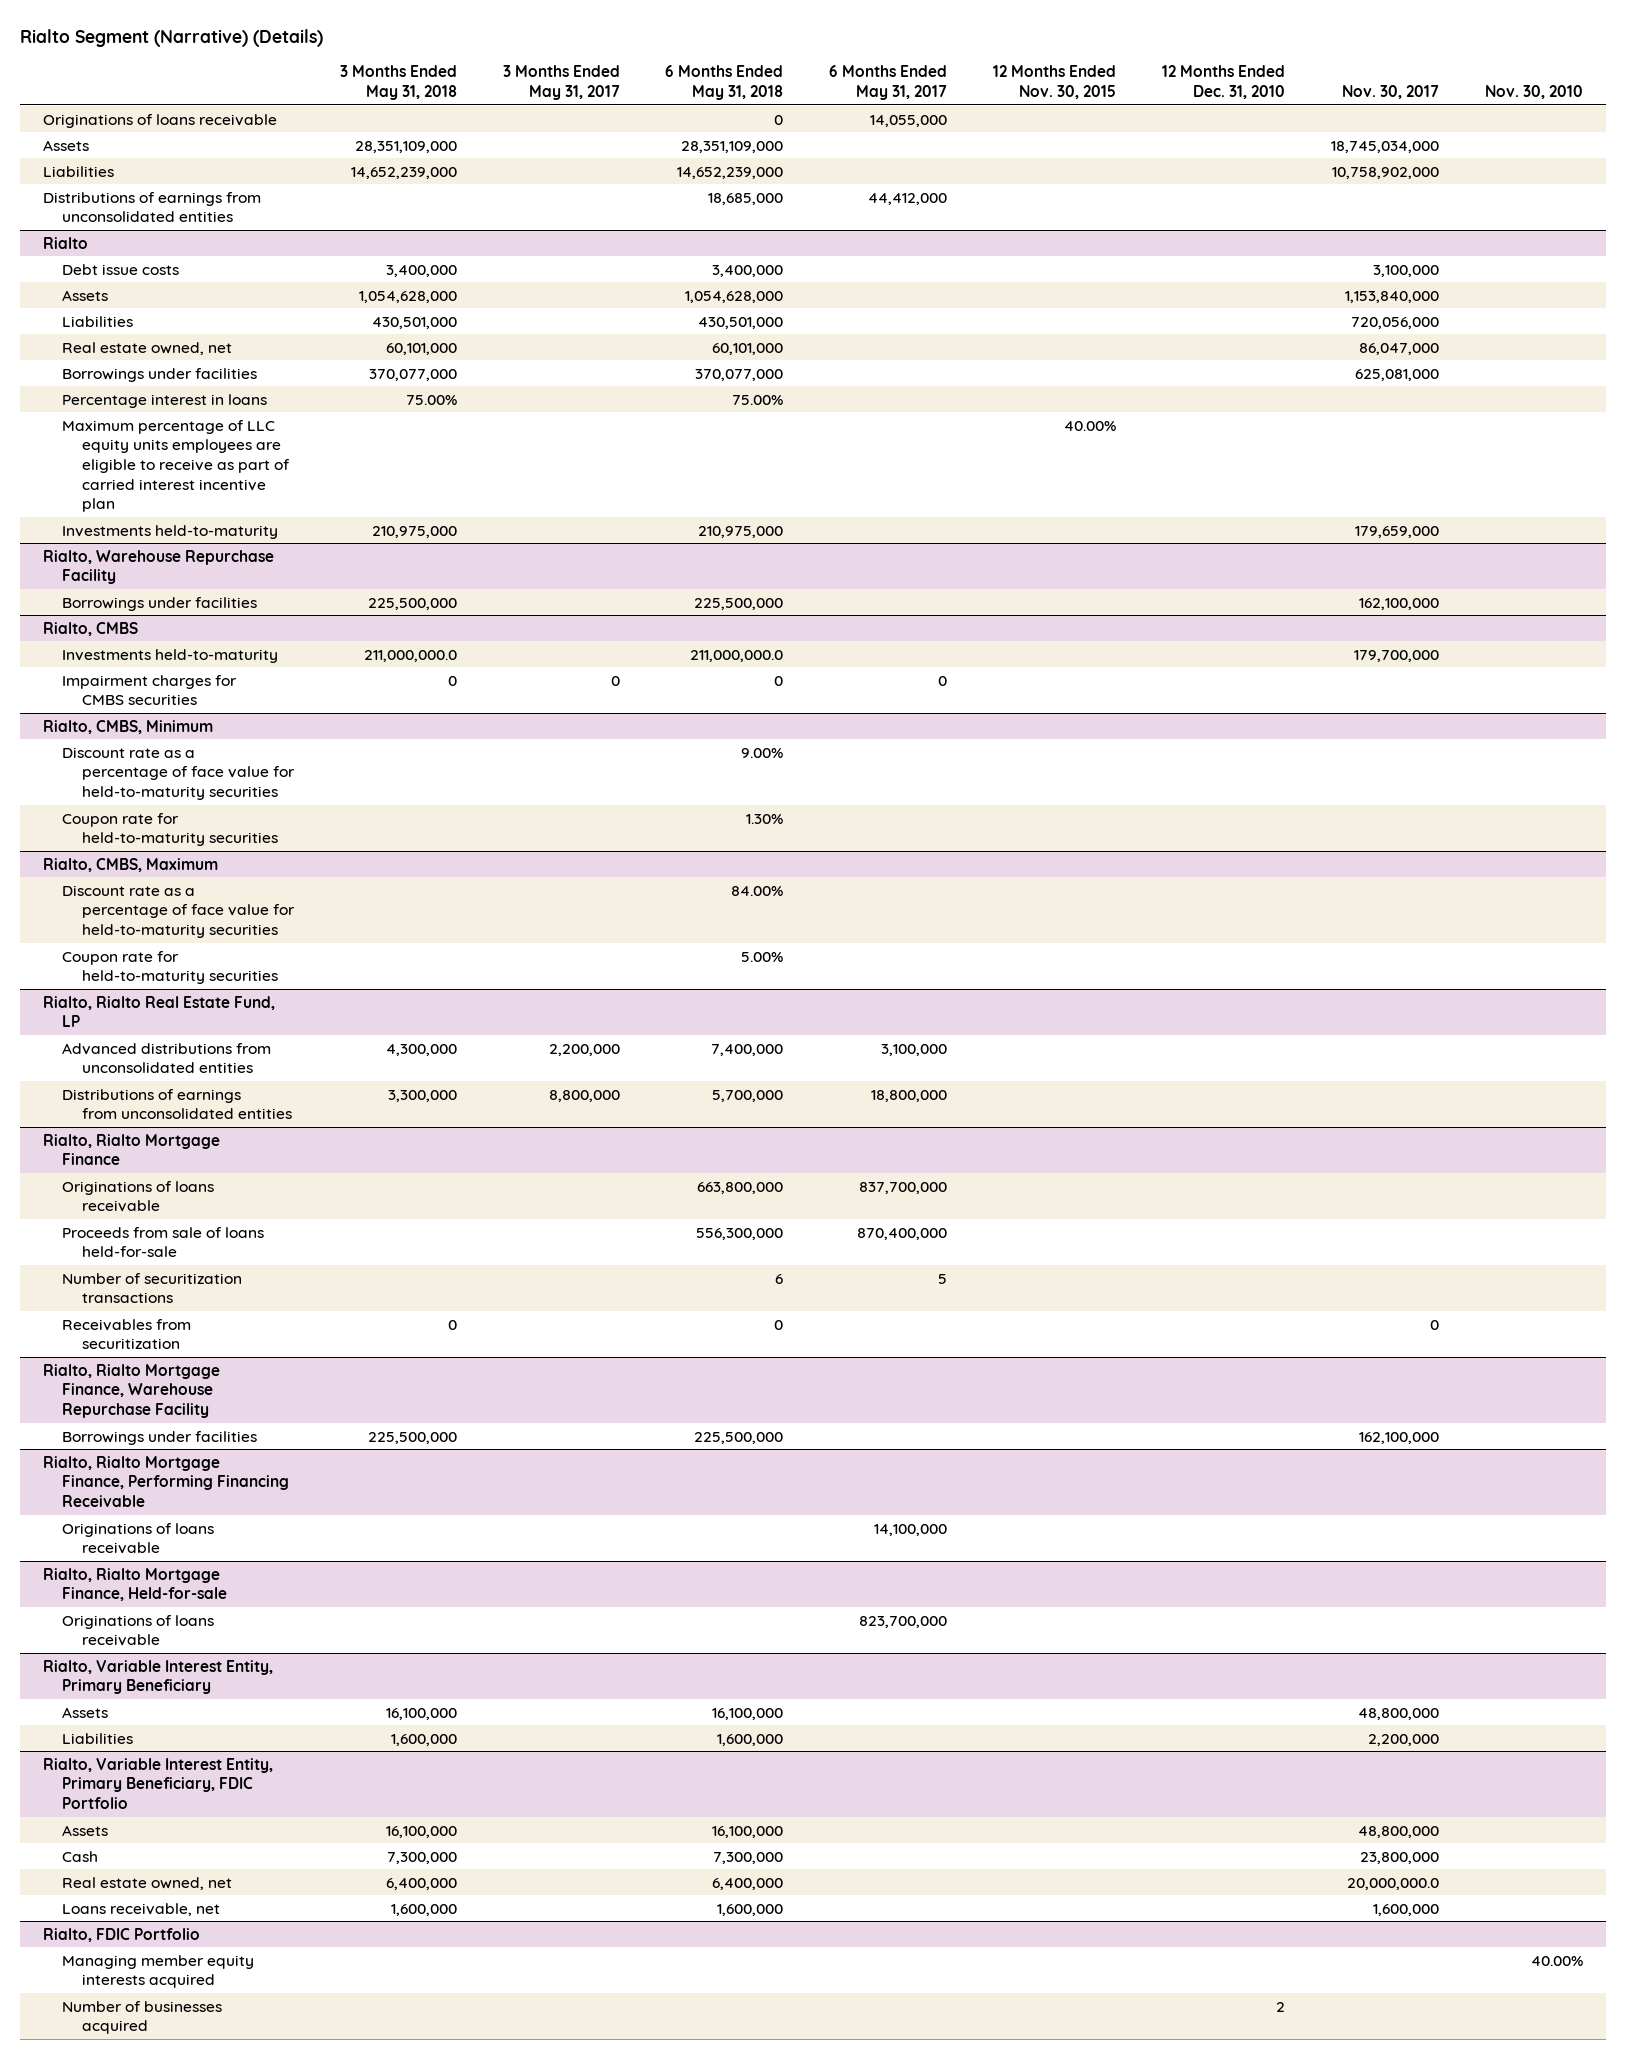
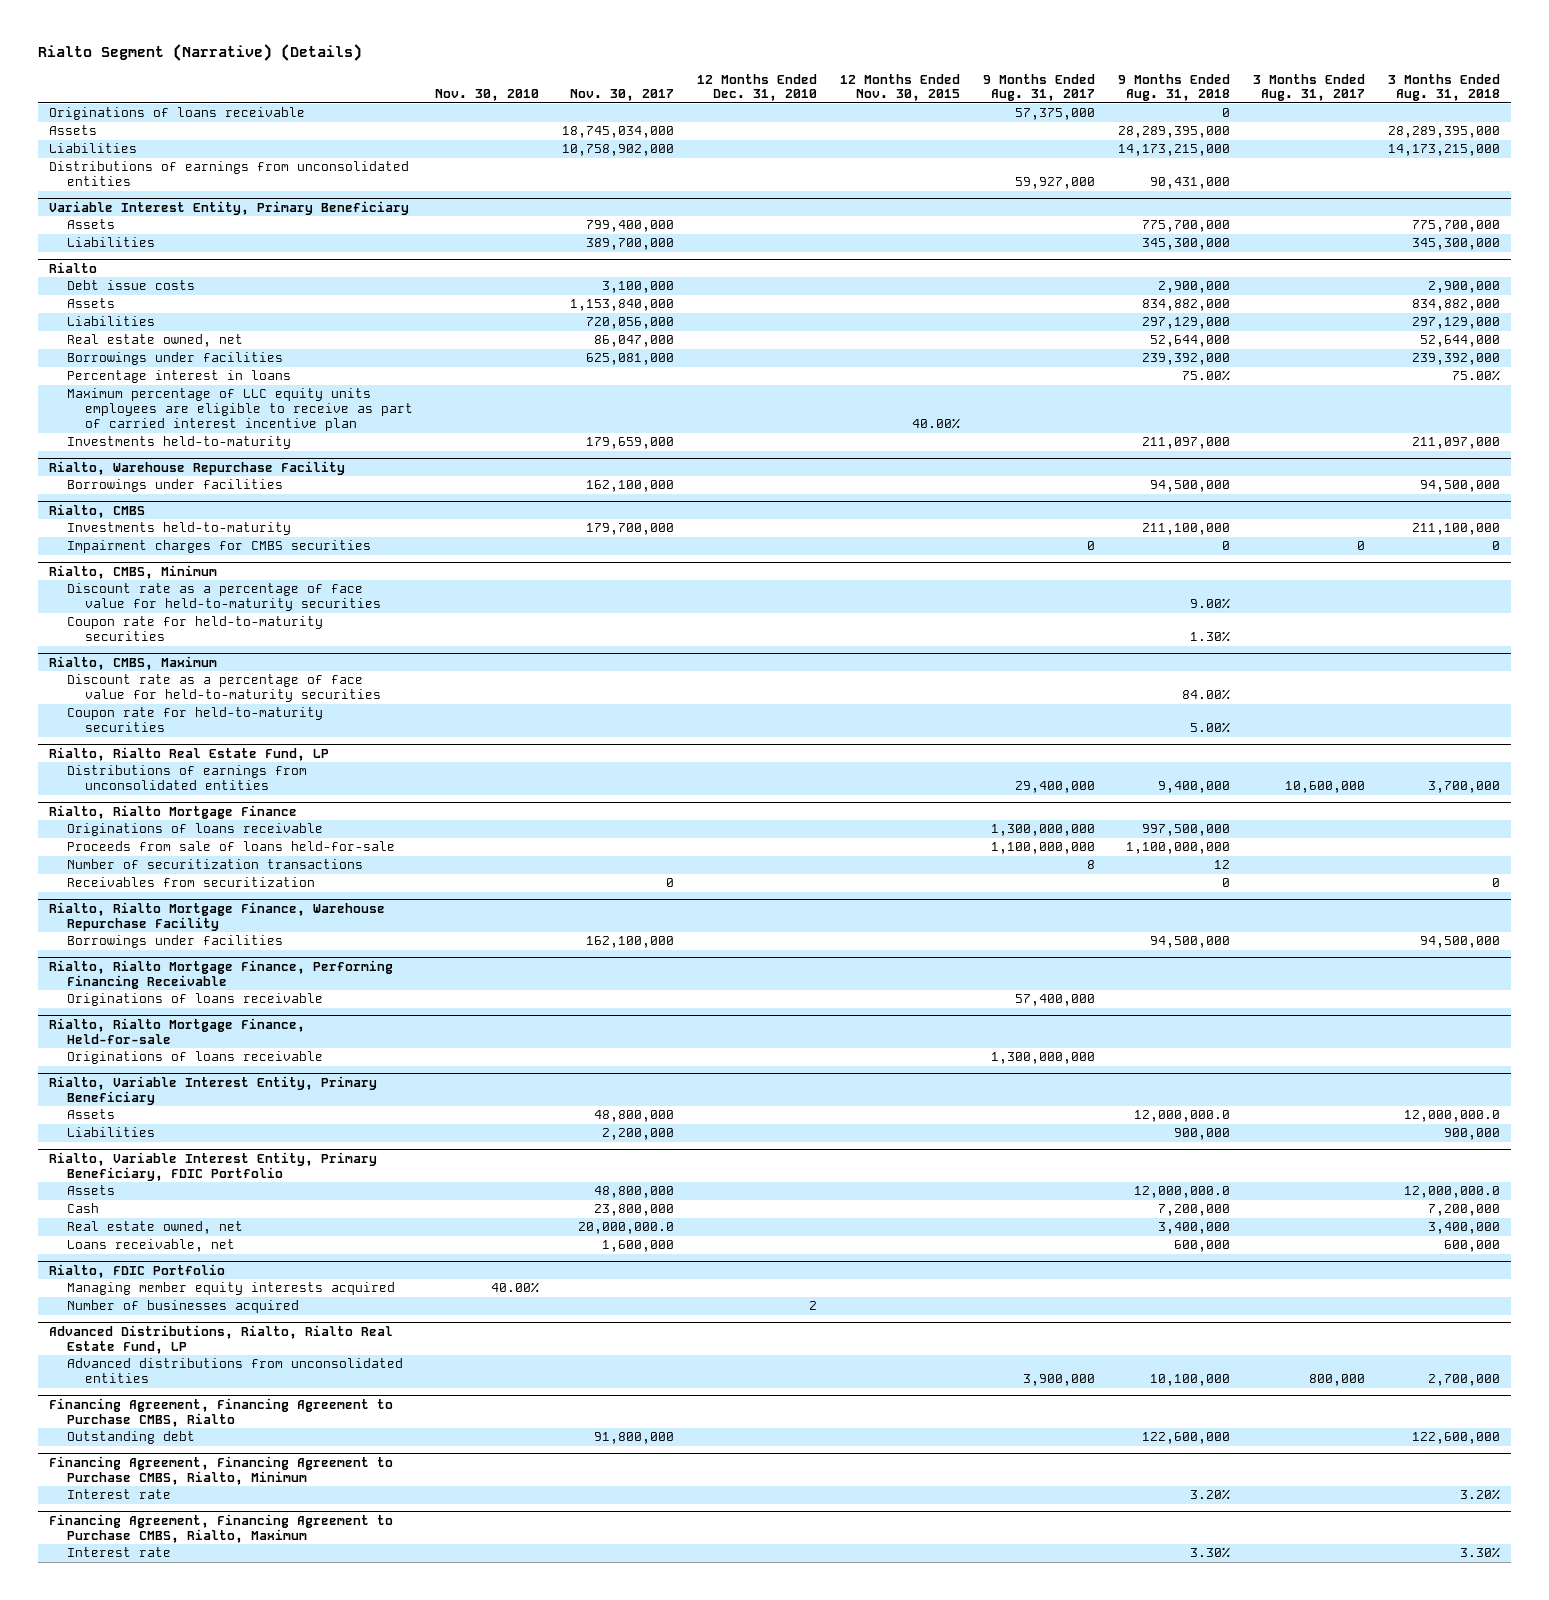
[339,65,457,101] 3 Months Ended May 31, 2018 -> none
[502,65,620,101] 3 Months Ended May 31, 2017 -> none
[665,65,784,101] 6 Months Ended May 31, 2018 -> none
[829,65,948,101] 6 Months Ended May 31, 2017 -> none
none -> [982,73,1095,102] 9 Months Ended Aug. 31, 2017
none -> [1117,73,1230,102] 9 Months Ended Aug. 31, 2018
none -> [1252,73,1365,102] 3 Months Ended Aug. 31, 2017
none -> [1387,73,1500,102] 3 Months Ended Aug. 31, 2018
none -> [49,200,410,215] Variable Interest Entity, Primary Beneficiary
none -> [66,219,115,230] Assets
none -> [66,237,155,248] Liabilities
[62,1042,272,1074] Advanced distributions from unconsolidated entities -> none
none -> [49,1324,394,1354] Advanced Distributions, Rialto, Rialto Real Estate Fund, LP
none -> [66,1358,403,1384] Advanced distributions from unconsolidated entities
none -> [49,1397,394,1427] Financing Agreement, Financing Agreement to Purchase CMBS, Rialto
none -> [66,1431,195,1445] Outstanding debt
none -> [49,1455,394,1485] Financing Agreement, Financing Agreement to Purchase CMBS, Rialto, Minimum
none -> [66,1489,171,1500] Interest rate
none -> [49,1513,394,1543] Financing Agreement, Financing Agreement to Purchase CMBS, Rialto, Maximum
none -> [66,1547,171,1558] Interest rate

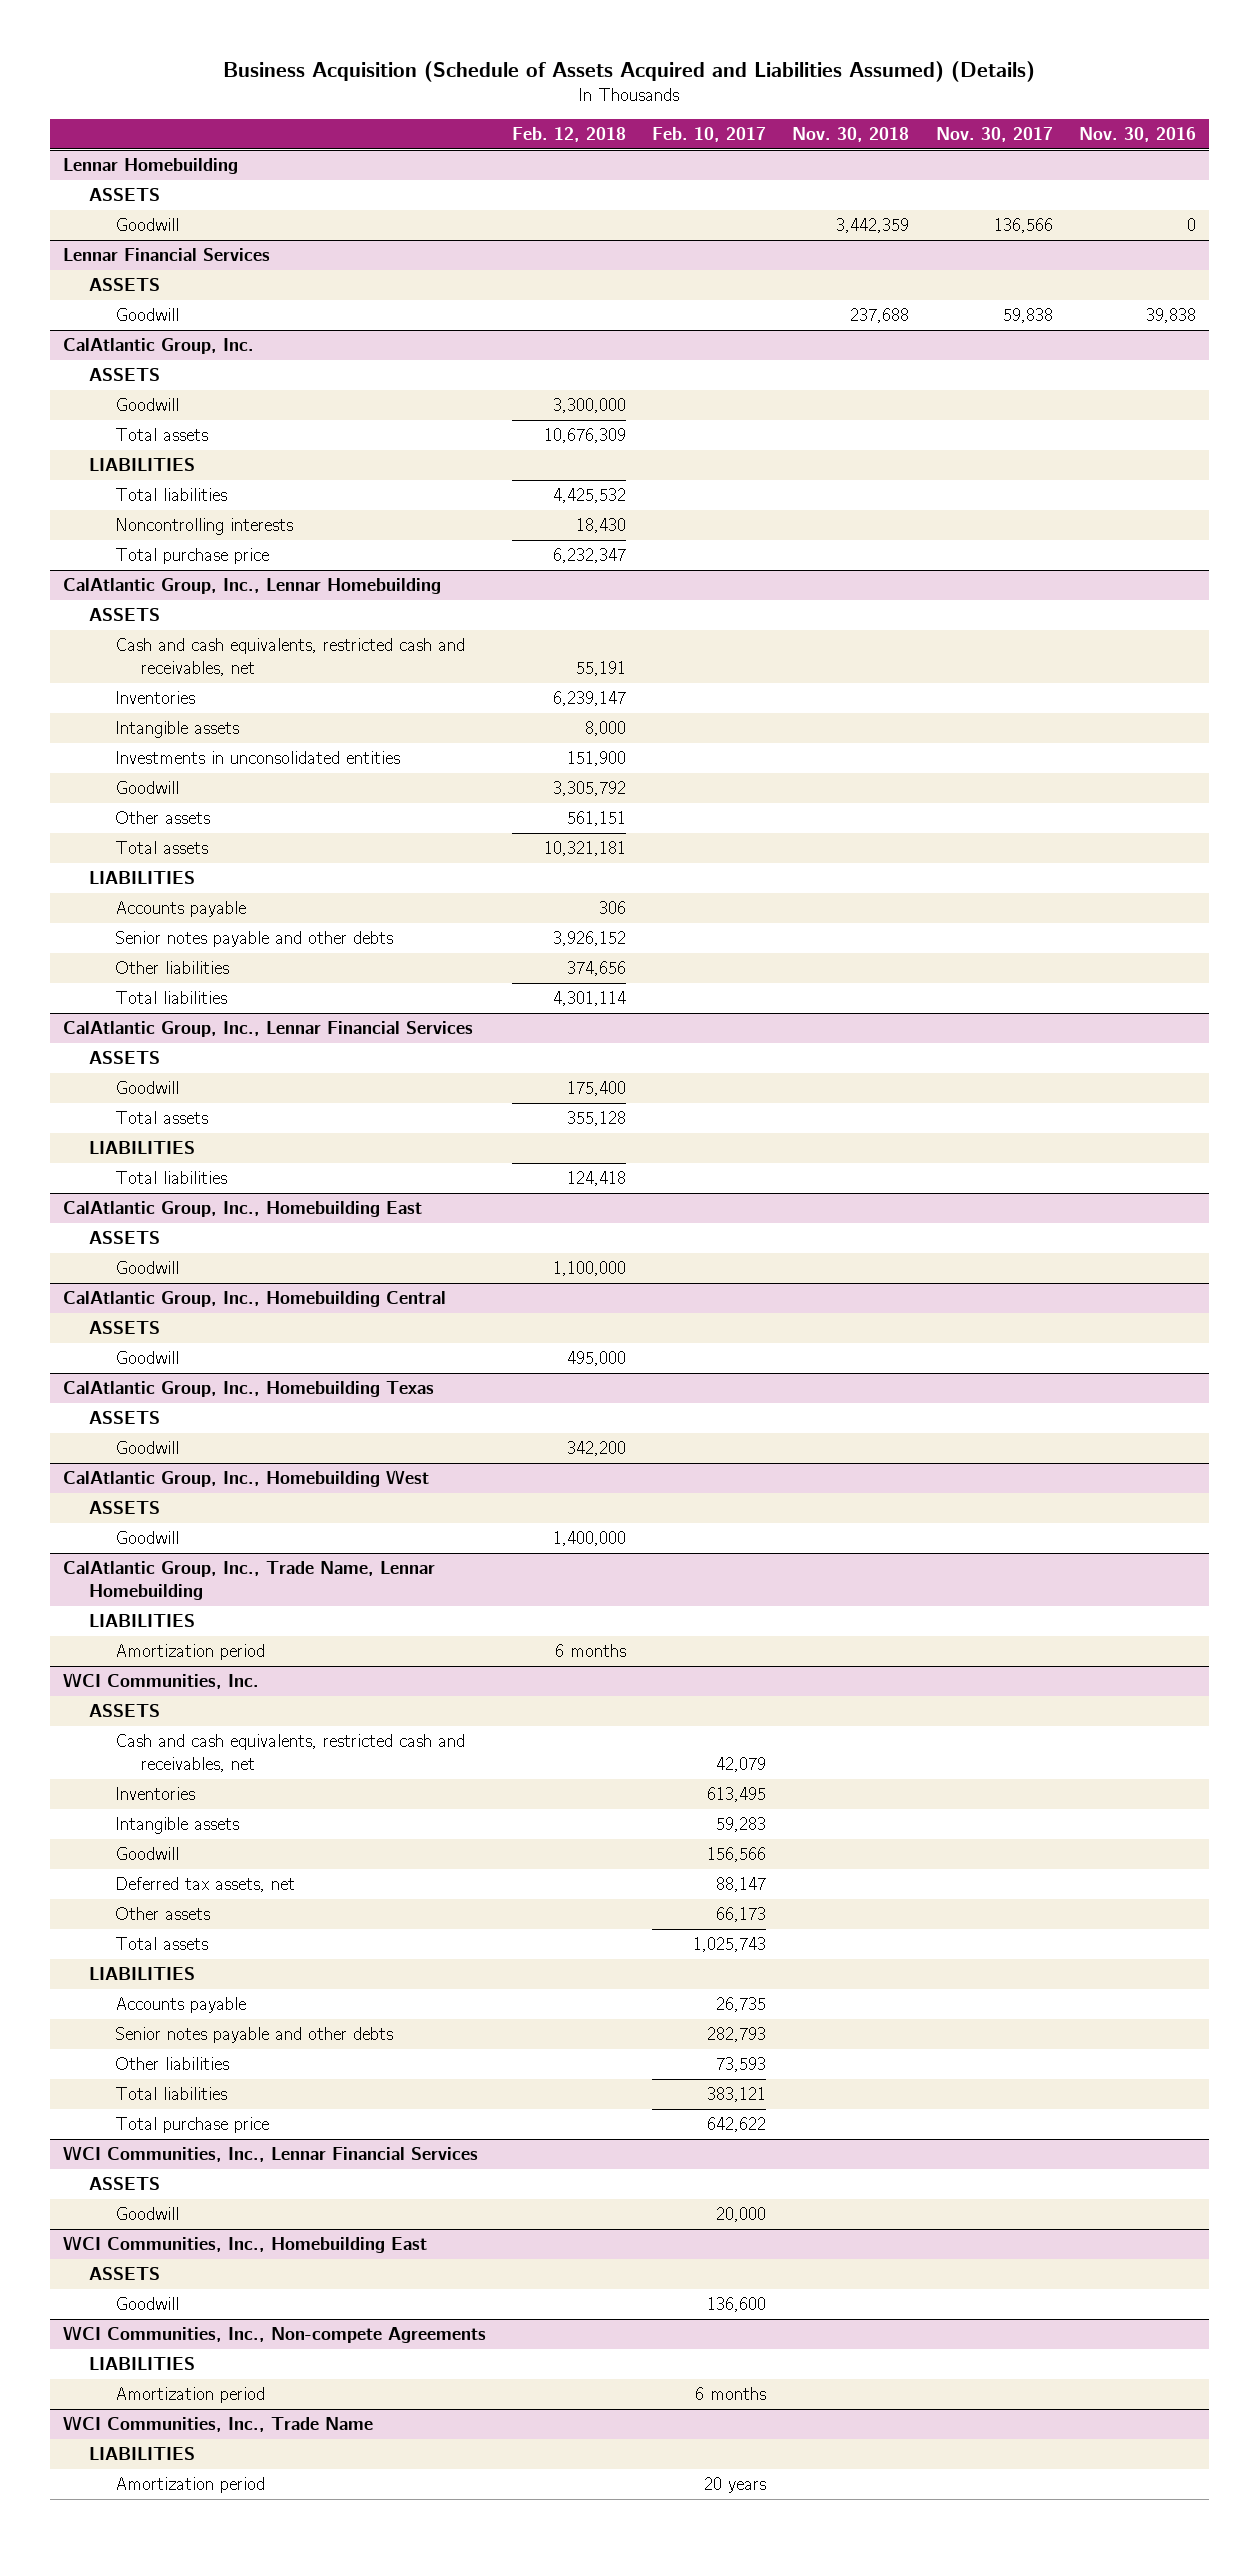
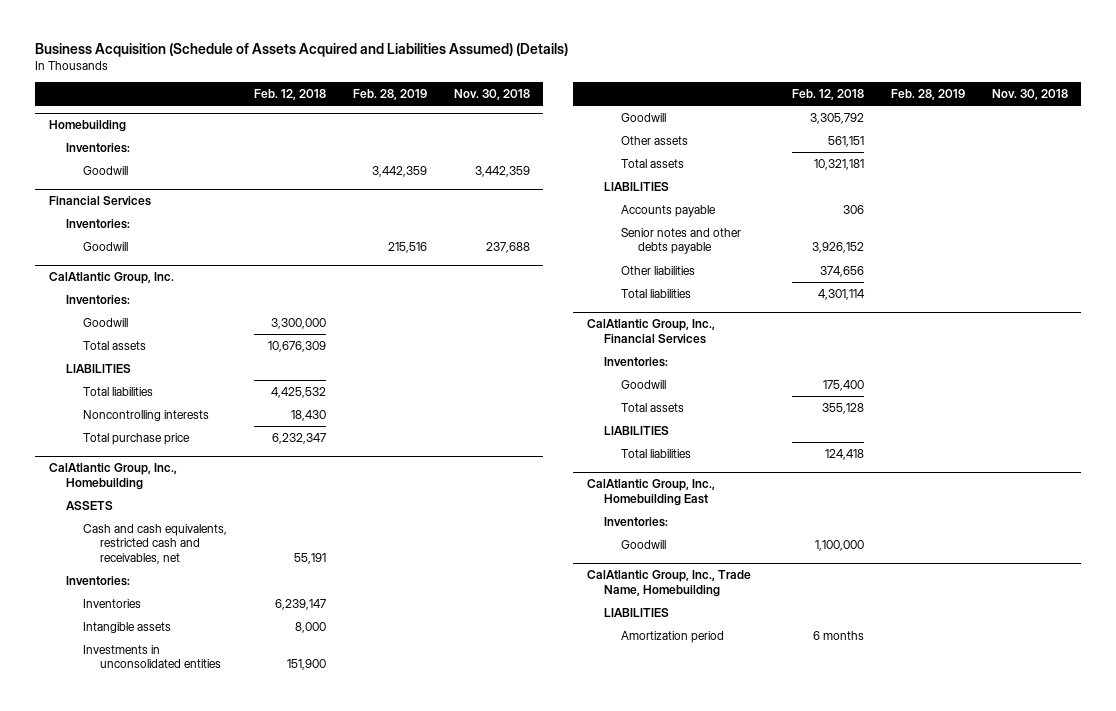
[652,126,767,142] Feb. 10, 2017 -> none
[935,126,1053,142] Nov. 30, 2017 -> none
[1078,126,1196,142] Nov. 30, 2016 -> none
none -> [352,88,427,100] Feb. 28, 2019
[88,187,160,201] ASSETS -> none
[62,157,238,174] Lennar Homebuilding -> [48,120,126,133] Homebuilding
none -> [65,142,130,153] Inventories:
[88,277,160,291] ASSETS -> none
[62,247,270,261] Lennar Financial Services -> [48,196,151,207] Financial Services
none -> [65,218,130,229] Inventories:
[88,367,160,381] ASSETS -> none
none -> [65,294,130,305] Inventories:
[62,577,441,594] CalAtlantic Group, Inc., Lennar Homebuilding -> [48,463,177,490] CalAtlantic Group, Inc., Homebuilding
none -> [65,575,130,586] Inventories:
[115,930,394,947] Senior notes payable and other debts -> [620,227,741,255] Senior notes and other debts payable
[88,1050,160,1064] ASSETS -> none
[62,1020,473,1037] CalAtlantic Group, Inc., Lennar Financial Services -> [586,319,715,344] CalAtlantic Group, Inc., Financial Services
none -> [603,356,668,367] Inventories:
[88,1230,160,1244] ASSETS -> none
none -> [603,516,668,527] Inventories:
[62,1290,446,1307] CalAtlantic Group, Inc., Homebuilding Central -> none
[88,1320,160,1334] ASSETS -> none
[115,1350,180,1364] Goodwill -> none
[62,1380,434,1397] CalAtlantic Group, Inc., Homebuilding Texas -> none
[88,1410,160,1424] ASSETS -> none
[115,1440,180,1454] Goodwill -> none
[62,1468,429,1487] CalAtlantic Group, Inc., Homebuilding West -> none
[88,1500,160,1514] ASSETS -> none
[115,1530,180,1544] Goodwill -> none
[62,1560,435,1600] CalAtlantic Group, Inc., Trade Name, Lennar Homebuilding -> [586,570,751,597] CalAtlantic Group, Inc., Trade Name, Homebuilding
[62,1671,259,1689] WCI Communities, Inc. -> none
[88,1703,160,1717] ASSETS -> none
[115,1733,466,1772] Cash and cash equivalents, restricted cash and receivables, net -> none
[115,1786,196,1800] Inventories -> none
[115,1816,240,1834] Intangible assets -> none
[115,1846,180,1860] Goodwill -> none
[115,1876,296,1892] Deferred tax assets, net -> none
[115,1906,211,1920] Other assets -> none
[115,1936,209,1950] Total assets -> none
[88,1966,195,1980] LIABILITIES -> none
[115,1996,247,2013] Accounts payable -> none
[115,2026,394,2043] Senior notes payable and other debts -> none
[115,2056,230,2070] Other liabilities -> none
[115,2086,228,2100] Total liabilities -> none
[115,2116,270,2133] Total purchase price -> none
[62,2144,478,2162] WCI Communities, Inc., Lennar Financial Services -> none
[88,2176,160,2190] ASSETS -> none
[115,2206,180,2220] Goodwill -> none
[62,2234,427,2253] WCI Communities, Inc., Homebuilding East -> none
[88,2266,160,2280] ASSETS -> none
[115,2296,180,2310] Goodwill -> none
[62,2324,486,2343] WCI Communities, Inc., Non-compete Agreements -> none
[88,2356,195,2370] LIABILITIES -> none
[115,2386,266,2403] Amortization period -> none
[62,2414,373,2432] WCI Communities, Inc., Trade Name -> none
[88,2446,195,2460] LIABILITIES -> none
[115,2476,266,2493] Amortization period -> none

